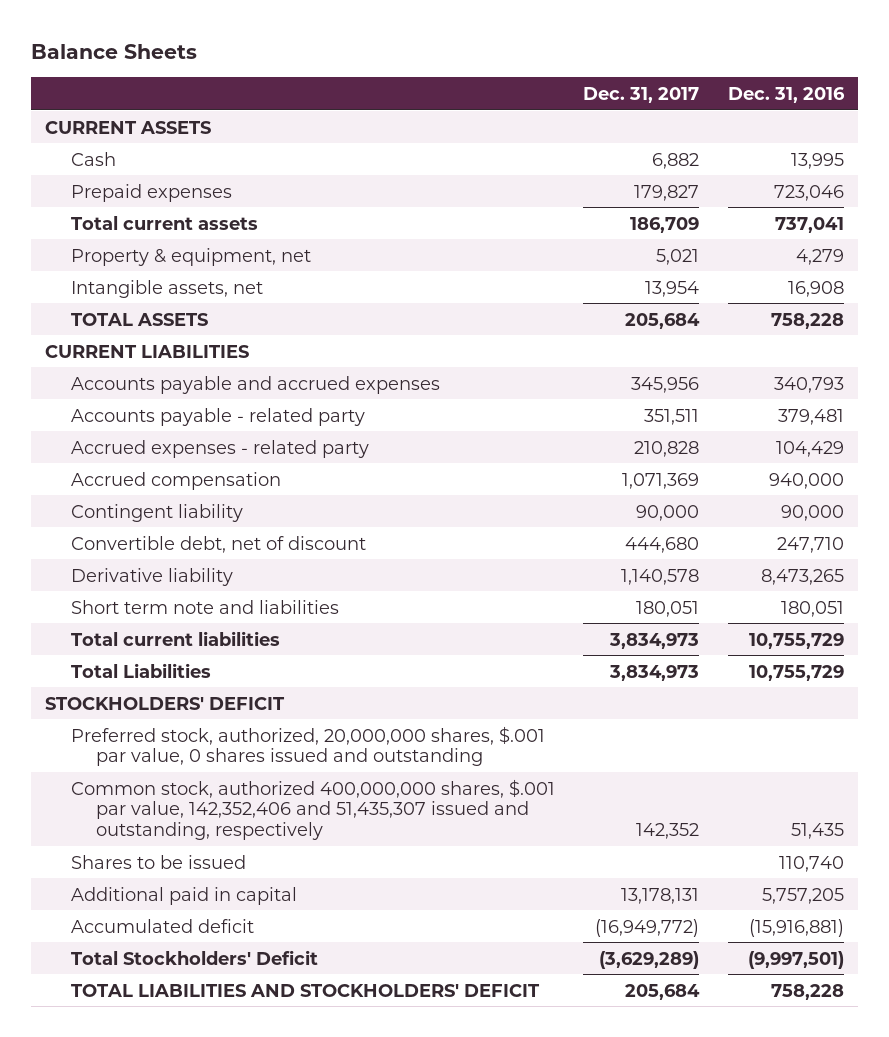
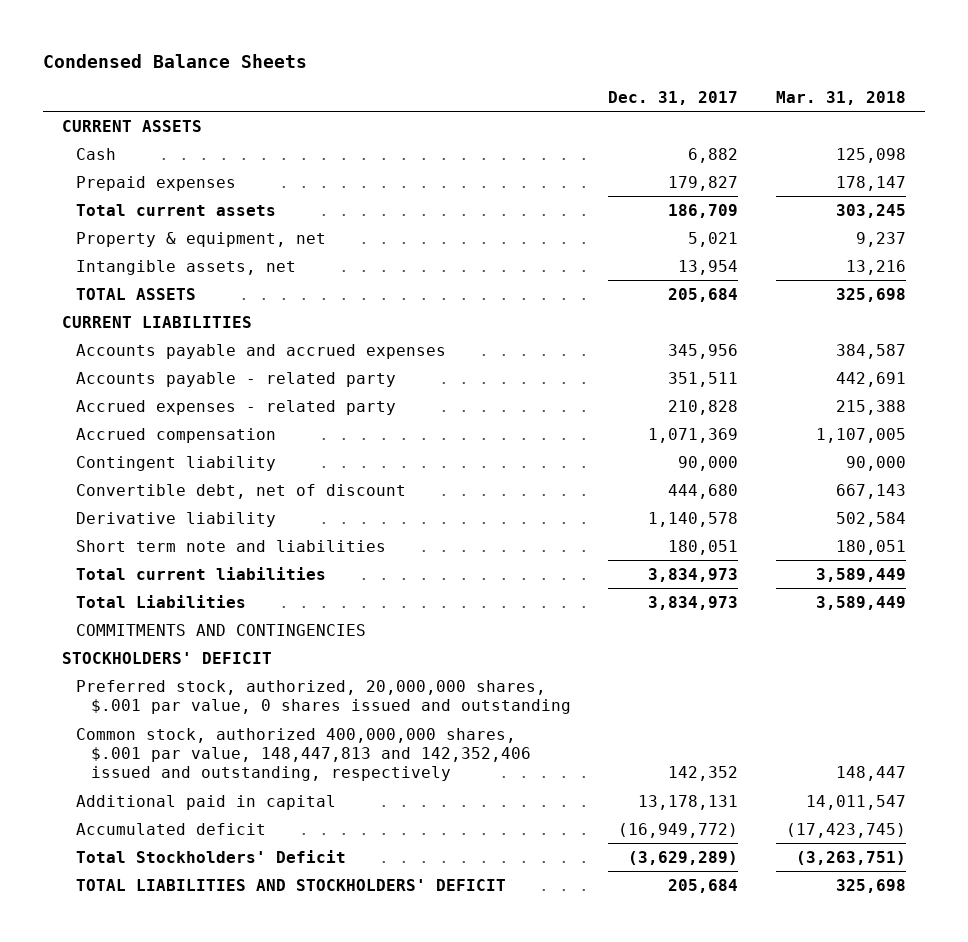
[31,44,198,60] Balance Sheets -> [43,53,308,68] Condensed Balance Sheets
[727,86,845,103] Dec. 31, 2016 -> none
none -> [775,91,906,106] Mar. 31, 2018
none -> [76,623,367,636] COMMITMENTS AND CONTINGENCIES
[70,854,246,869] Shares to be issued -> none
[70,778,555,841] Common stock, authorized 400,000,000 shares, $.001 par value, 142,352,406 and 51,435,307 issued and outstanding, respectively -> [76,727,531,782] Common stock, authorized 400,000,000 shares, $.001 par value, 148,447,813 and 142,352,406 issued and outstanding, respectively

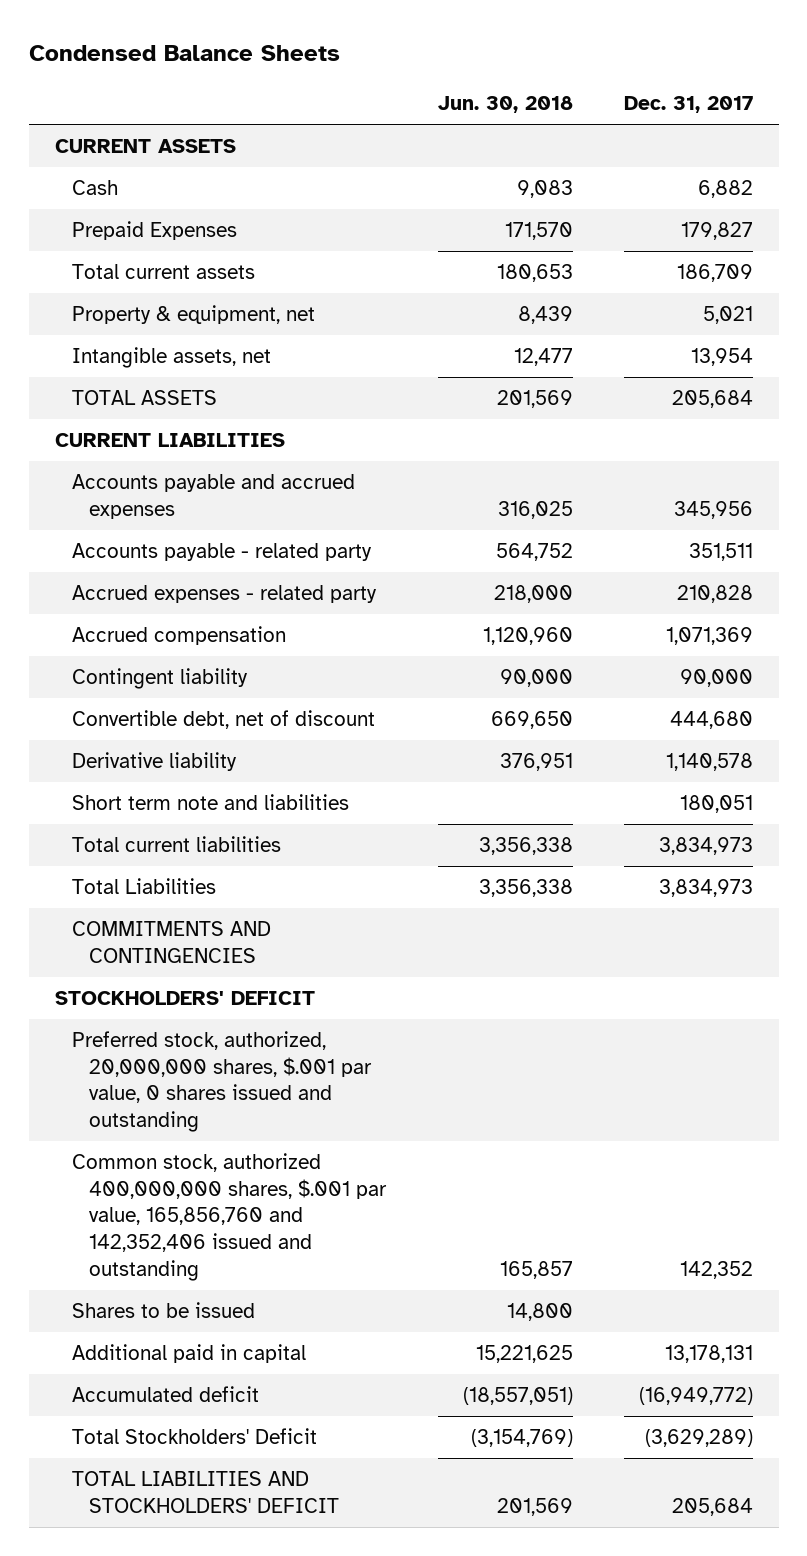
[775,91,906,106] Mar. 31, 2018 -> none
none -> [437,95,573,113] Jun. 30, 2018
[76,175,237,191] Prepaid expenses -> [71,221,237,241] Prepaid Expenses
[76,727,531,782] Common stock, authorized 400,000,000 shares, $.001 par value, 148,447,813 and 142,352,406 issued and outstanding, respectively -> [71,1153,388,1281] Common stock, authorized 400,000,000 shares, $.001 par value, 165,856,760 and 142,352,406 issued and outstanding
none -> [71,1302,255,1319] Shares to be issued

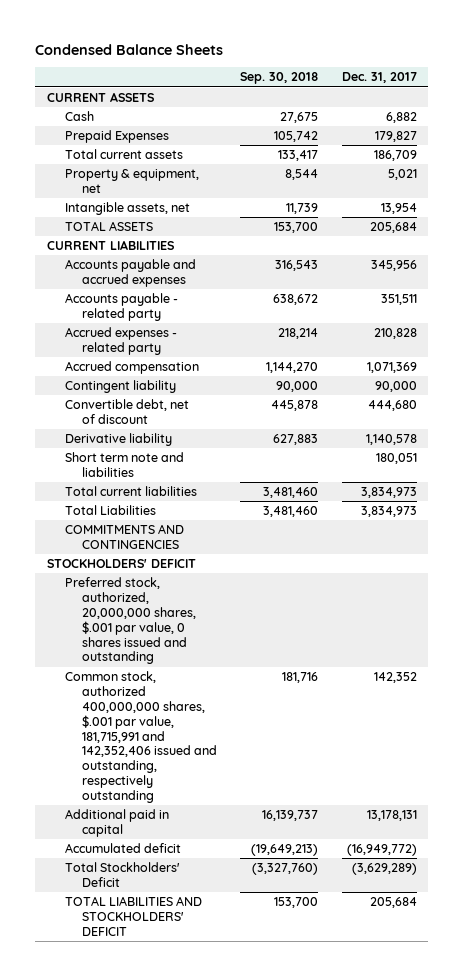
[437,95,573,113] Jun. 30, 2018 -> none
none -> [240,72,319,85] Sep. 30, 2018
[71,1302,255,1319] Shares to be issued -> none
[71,1153,388,1281] Common stock, authorized 400,000,000 shares, $.001 par value, 165,856,760 and 142,352,406 issued and outstanding -> [64,671,218,803] Common stock, authorized 400,000,000 shares, $.001 par value, 181,715,991 and 142,352,406 issued and outstanding, respectively outstanding

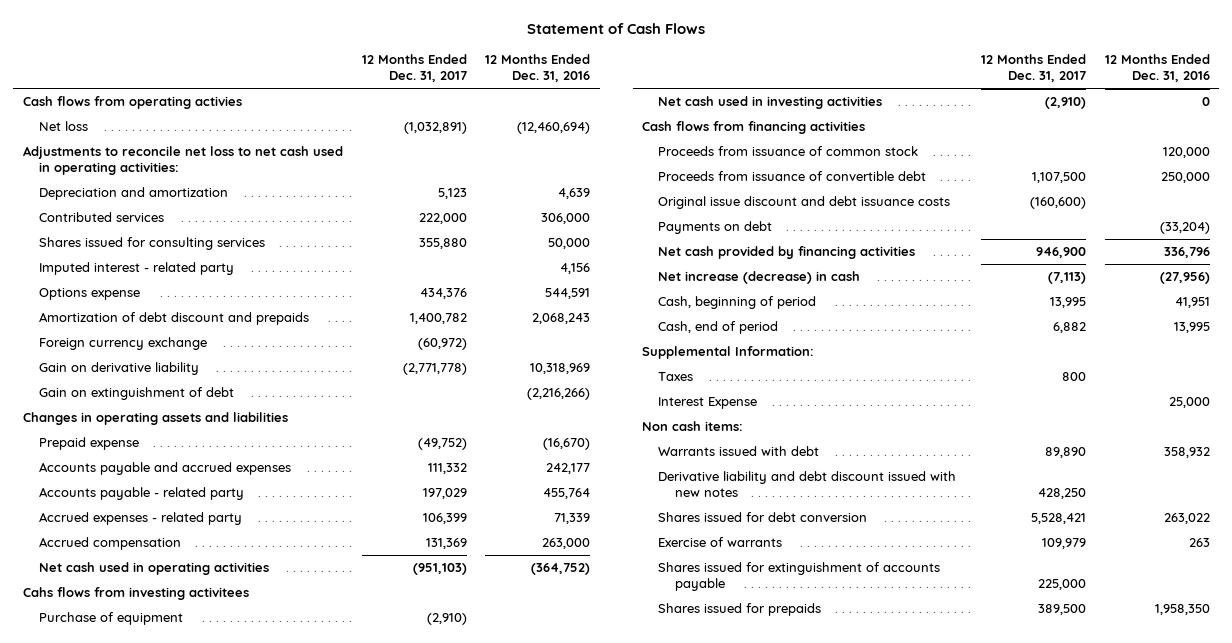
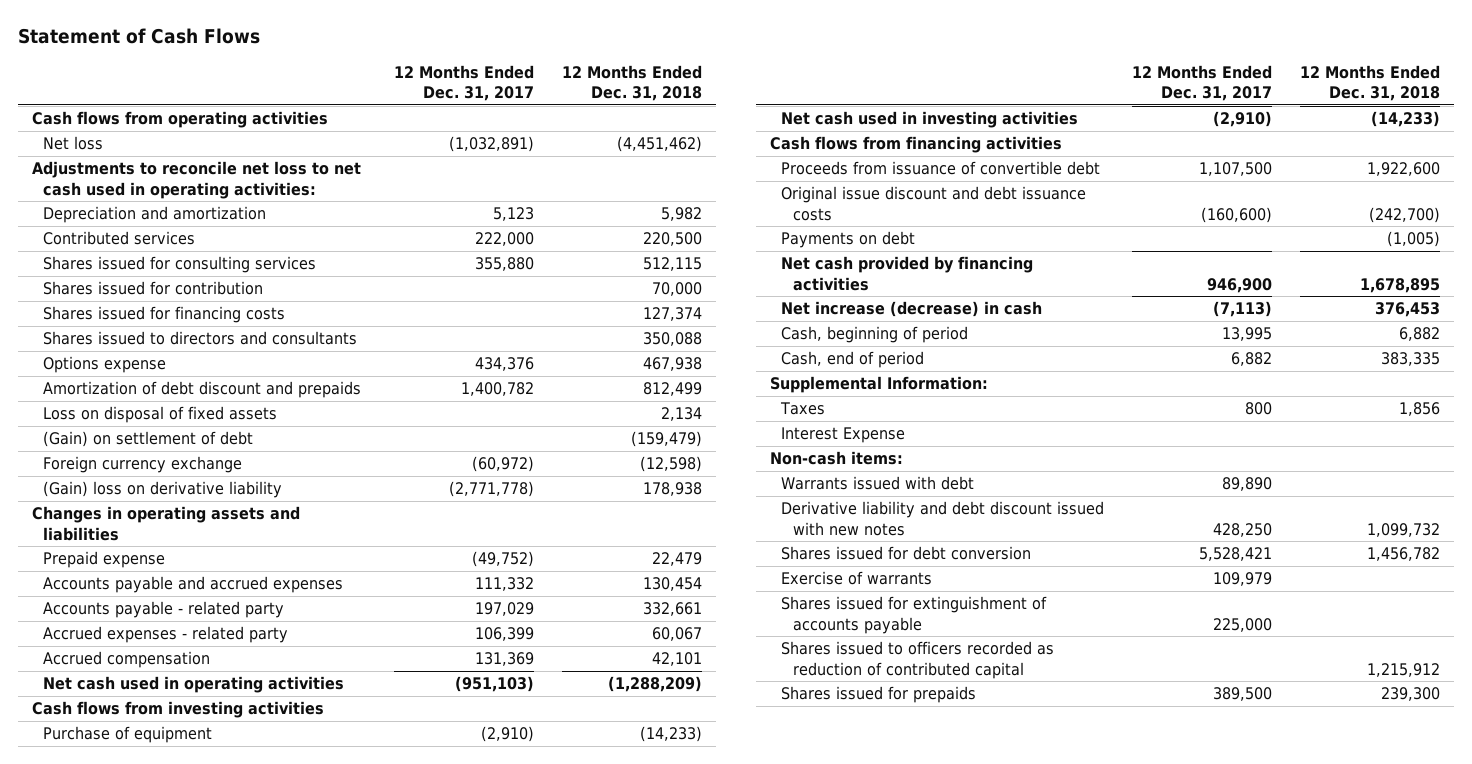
[485,54,591,83] 12 Months Ended Dec. 31, 2016 -> none
none -> [561,64,702,102] 12 Months Ended Dec. 31, 2018
[22,96,242,110] Cash flows from operating activies -> [31,111,328,129] Cash flows from operating activities
[39,262,235,276] Imputed interest - related party -> none
none -> [43,281,264,296] Shares issued for contribution
none -> [43,306,286,324] Shares issued for financing costs
none -> [43,331,358,346] Shares issued to directors and consultants
none -> [43,406,278,424] Loss on disposal of fixed assets
none -> [43,431,254,448] (Gain) on settlement of debt
[39,387,235,401] Gain on extinguishment of debt -> none
[39,362,200,376] Gain on derivative liability -> [43,481,283,499] (Gain) loss on derivative liability
[22,587,249,601] Cahs flows from investing activitees -> [31,701,324,719] Cash flows from investing activities
[658,146,919,157] Proceeds from issuance of common stock -> none
[642,421,744,432] Non cash items: -> [769,451,903,466] Non-cash items:
none -> [781,641,1055,679] Shares issued to officers recorded as reduction of contributed capital

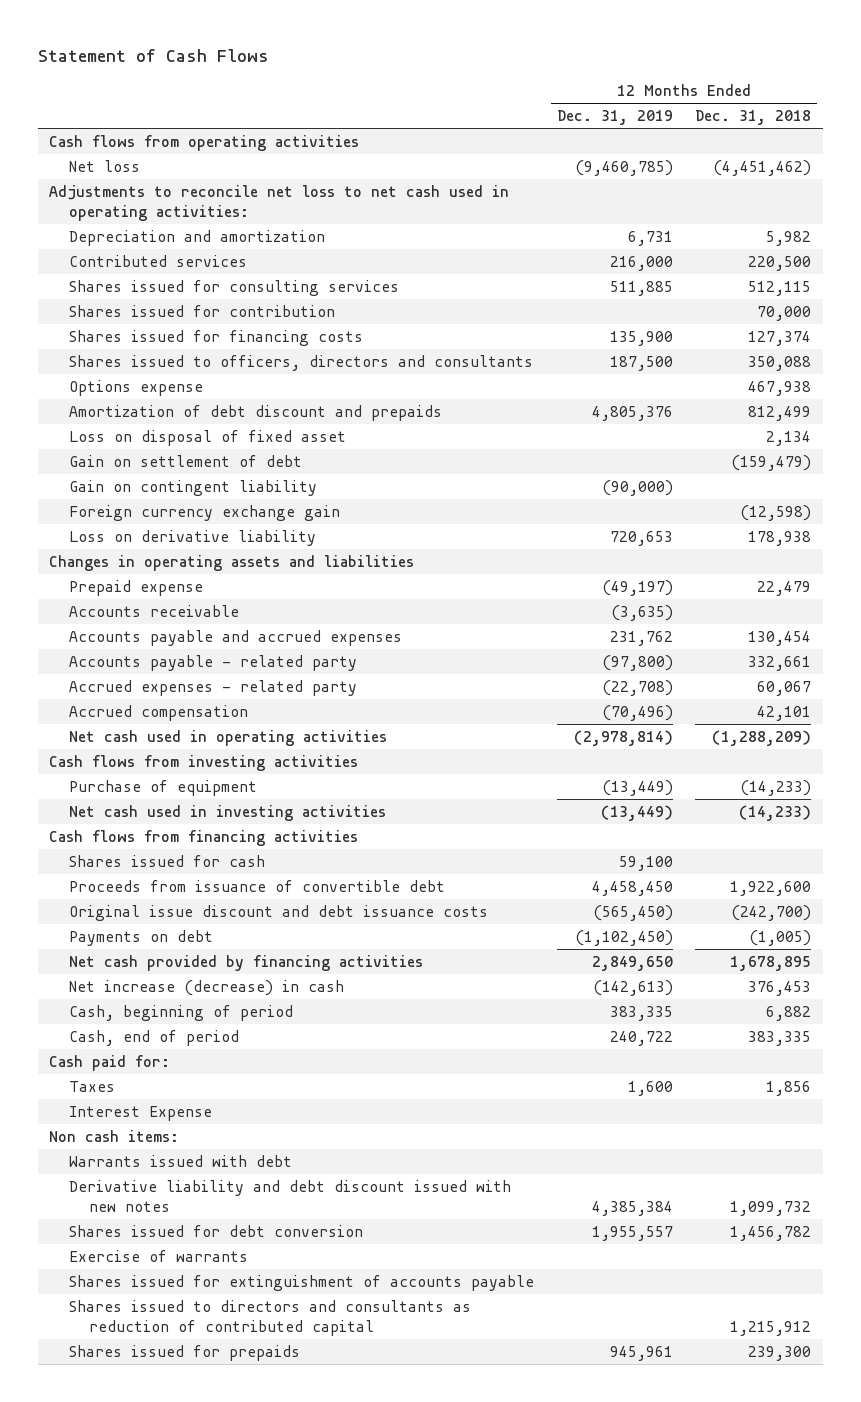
[394,64,535,102] 12 Months Ended Dec. 31, 2017 -> none
none -> [556,110,673,126] Dec. 31, 2019
[43,331,358,346] Shares issued to directors and consultants -> [69,354,534,371] Shares issued to officers, directors and consultants
[43,406,278,424] Loss on disposal of fixed assets -> [69,429,347,446] Loss on disposal of fixed asset
[43,431,254,448] (Gain) on settlement of debt -> [69,454,303,467] Gain on settlement of debt
none -> [69,479,318,496] Gain on contingent liability
[43,456,243,474] Foreign currency exchange -> [69,504,341,521] Foreign currency exchange gain
[43,481,283,499] (Gain) loss on derivative liability -> [69,529,317,546] Loss on derivative liability
none -> [69,604,240,617] Accounts receivable
none -> [69,854,266,867] Shares issued for cash
[769,376,988,394] Supplemental Information: -> none
none -> [49,1054,171,1071] Cash paid for:
[769,451,903,466] Non-cash items: -> [49,1129,180,1142] Non cash items:
[781,641,1055,679] Shares issued to officers recorded as reduction of contributed capital -> [69,1299,472,1337] Shares issued to directors and consultants as reduction of contributed capital

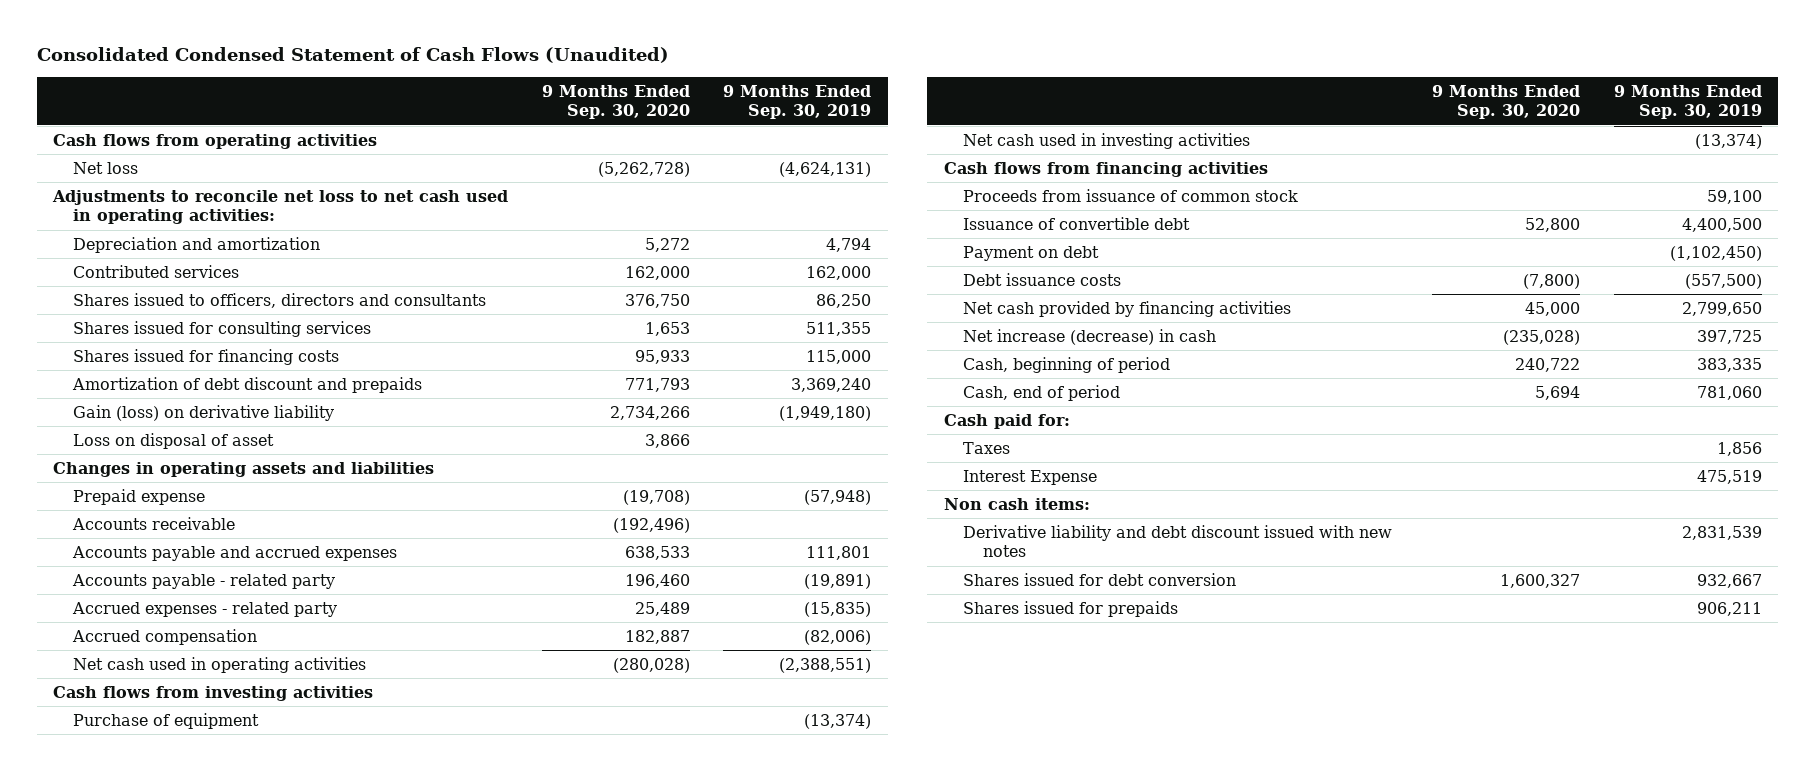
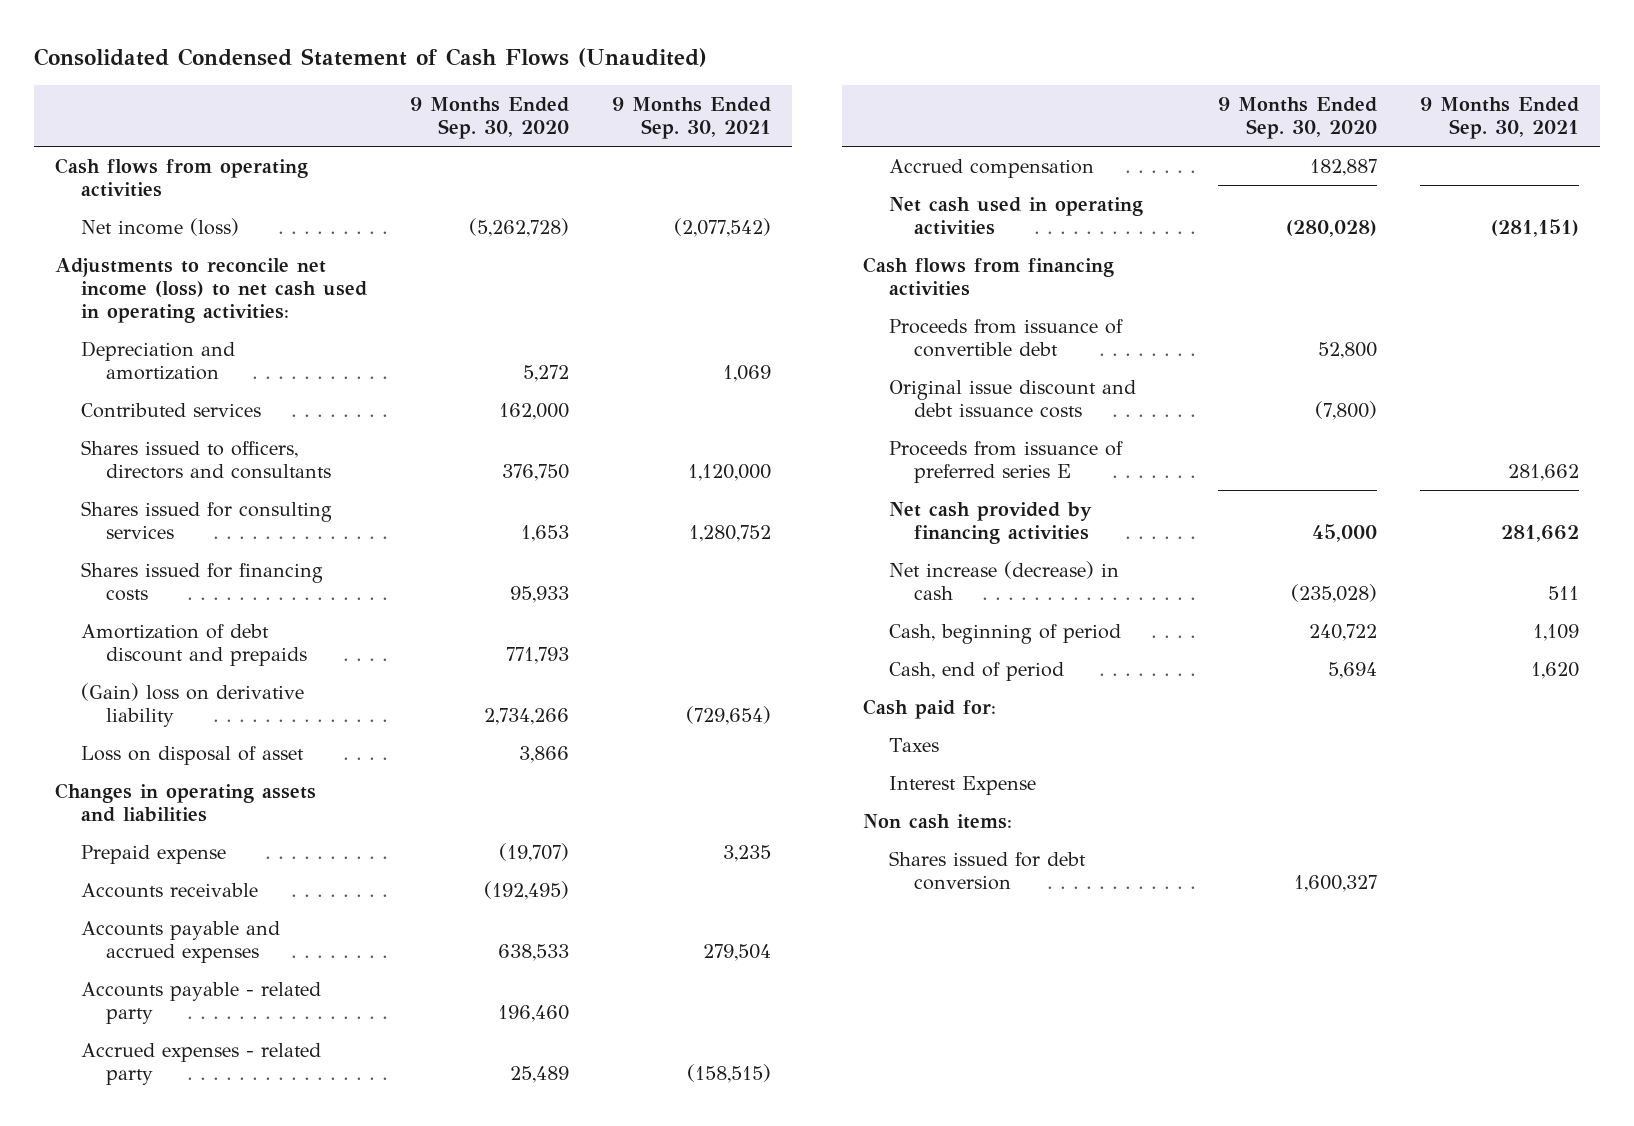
[723,84,872,120] 9 Months Ended Sep. 30, 2019 -> none
none -> [611,96,771,139] 9 Months Ended Sep. 30, 2021
[72,161,138,174] Net loss -> [80,218,239,237] Net income (loss)
[52,189,509,225] Adjustments to reconcile net loss to net cash used in operating activities: -> [55,258,367,324] Adjustments to reconcile net income (loss) to net cash used in operating activities:
[72,404,334,421] Gain (loss) on derivative liability -> [80,683,304,728] (Gain) loss on derivative liability
[622,489,690,505] (19,708) -> [498,843,569,863] (19,707)
[612,517,690,533] (192,496) -> [483,881,569,901] (192,495)
[53,685,374,701] Cash flows from investing activities -> none
[72,712,259,729] Purchase of equipment -> none
[963,132,1251,149] Net cash used in investing activities -> none
[963,188,1299,202] Proceeds from issuance of common stock -> none
[963,245,1100,261] Payment on debt -> none
[963,216,1191,230] Issuance of convertible debt -> [888,319,1123,358] Proceeds from issuance of convertible debt
[963,272,1122,286] Debt issuance costs -> [888,380,1136,419] Original issue discount and debt issuance costs
none -> [888,441,1123,484] Proceeds from issuance of preferred series E
[963,524,1393,558] Derivative liability and debt discount issued with new notes -> none
[963,600,1179,617] Shares issued for prepaids -> none

